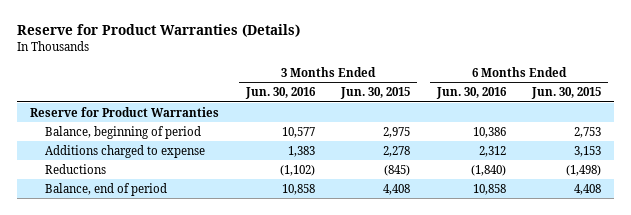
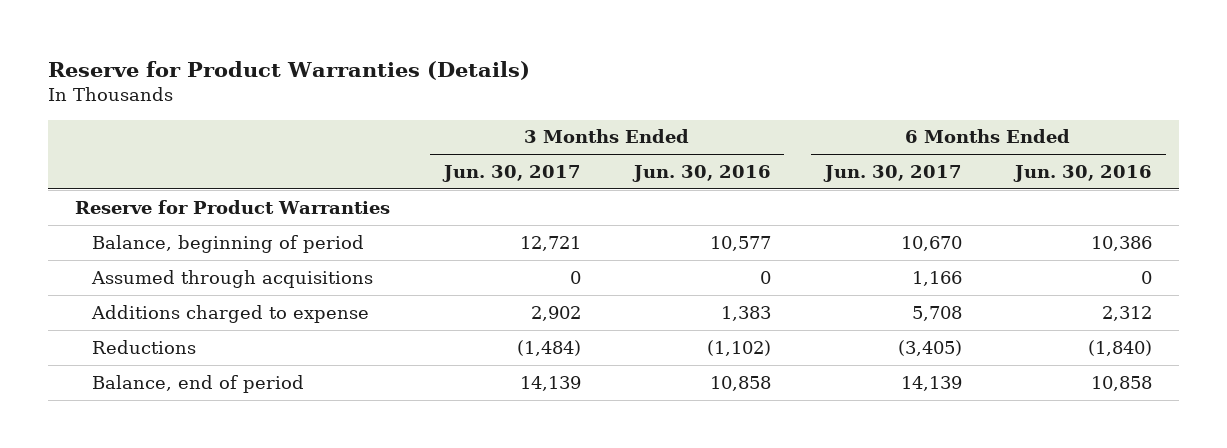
[340,87,411,100] Jun. 30, 2015 -> none
[530,87,601,100] Jun. 30, 2015 -> none
none -> [441,165,581,183] Jun. 30, 2017
none -> [822,165,962,183] Jun. 30, 2017
none -> [90,269,373,288] Assumed through acquisitions

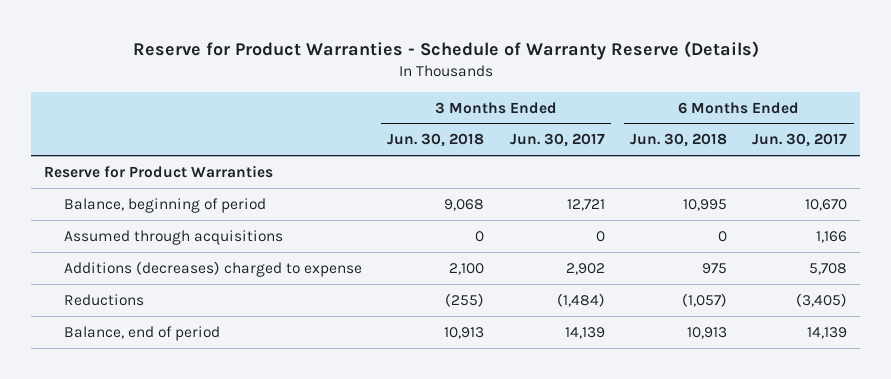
[48,60,531,80] Reserve for Product Warranties (Details) -> [132,41,759,61] Reserve for Product Warranties - Schedule of Warranty Reserve (Details)
[632,165,772,183] Jun. 30, 2016 -> none
[1013,165,1153,183] Jun. 30, 2016 -> none
none -> [387,133,485,148] Jun. 30, 2018
none -> [630,133,728,148] Jun. 30, 2018
[90,304,369,323] Additions charged to expense -> [64,260,363,277] Additions (decreases) charged to expense

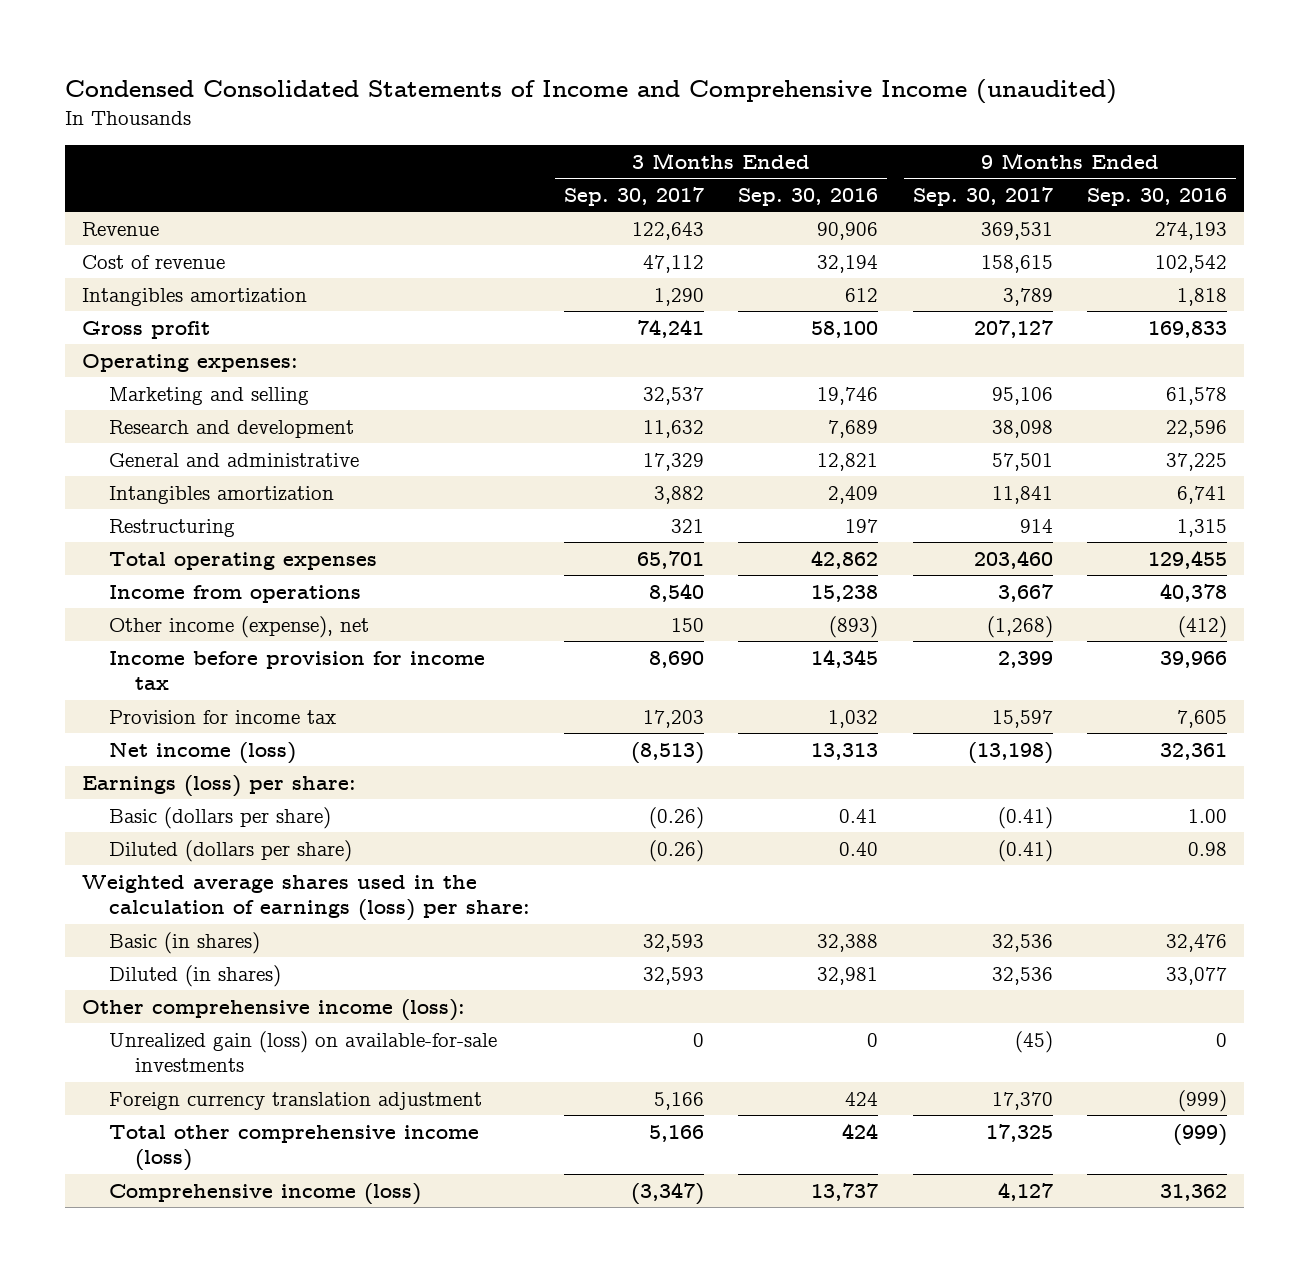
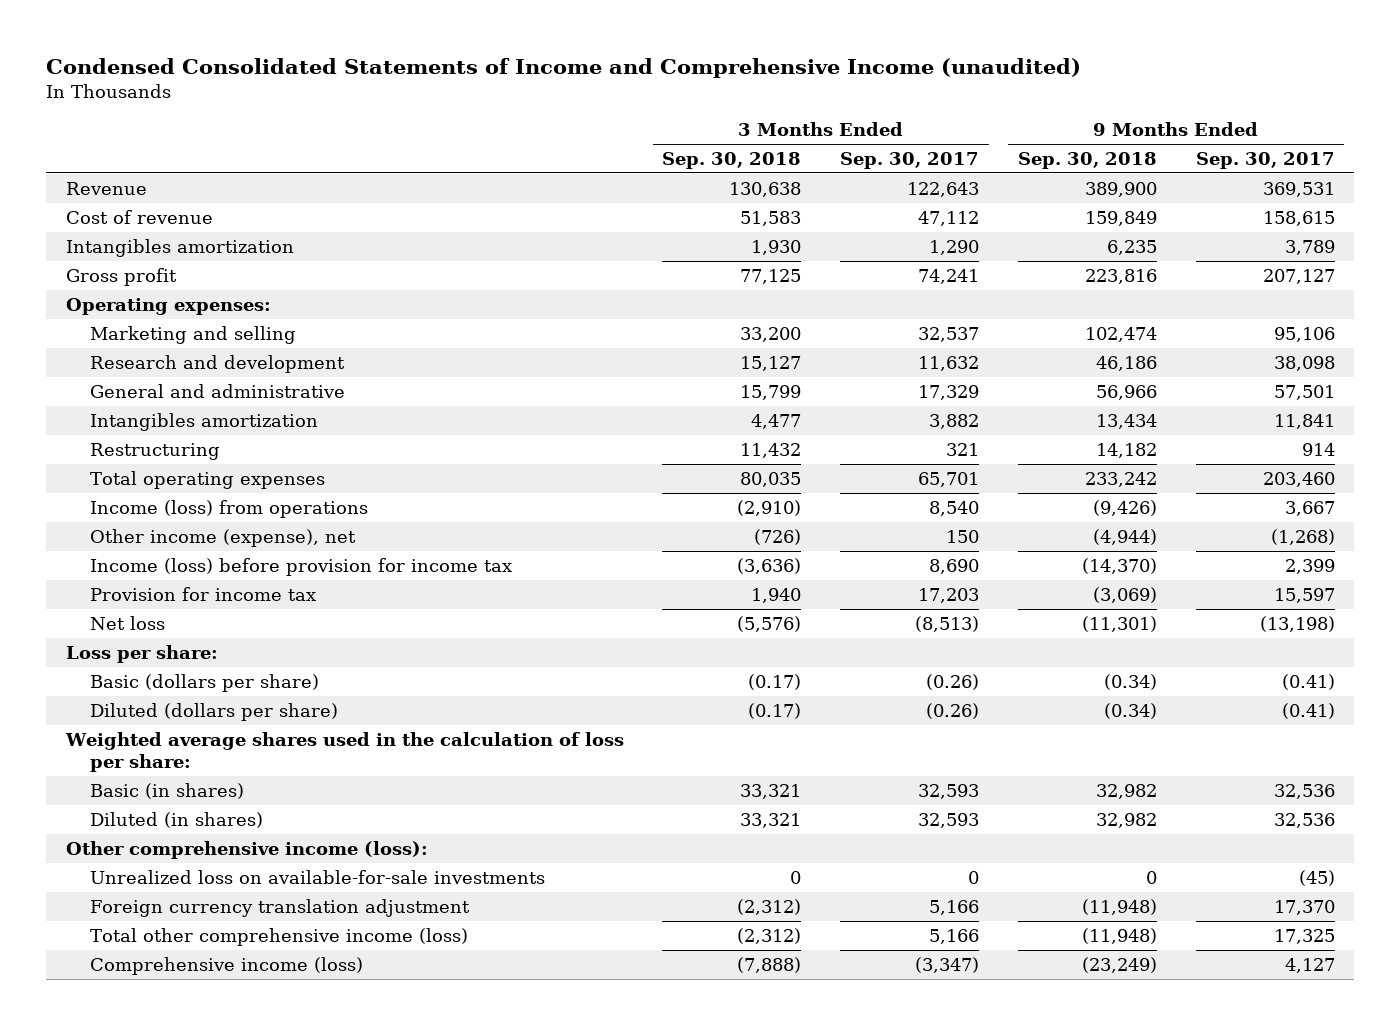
[738,188,879,207] Sep. 30, 2016 -> none
[1087,188,1228,207] Sep. 30, 2016 -> none
none -> [662,151,802,169] Sep. 30, 2018
none -> [1017,151,1157,169] Sep. 30, 2018
[108,584,361,603] Income from operations -> [89,499,368,518] Income (loss) from operations
[108,650,485,691] Income before provision for income tax -> [89,557,512,576] Income (loss) before provision for income tax
[108,741,296,764] Net income (loss) -> [89,615,165,630] Net loss
[82,774,357,797] Earnings (loss) per share: -> [65,644,218,663] Loss per share:
[82,874,530,922] Weighted average shares used in the calculation of earnings (loss) per share: -> [64,731,624,772] Weighted average shares used in the calculation of loss per share:
[108,1030,497,1073] Unrealized gain (loss) on available-for-sale investments -> [89,869,545,884] Unrealized loss on available-for-sale investments

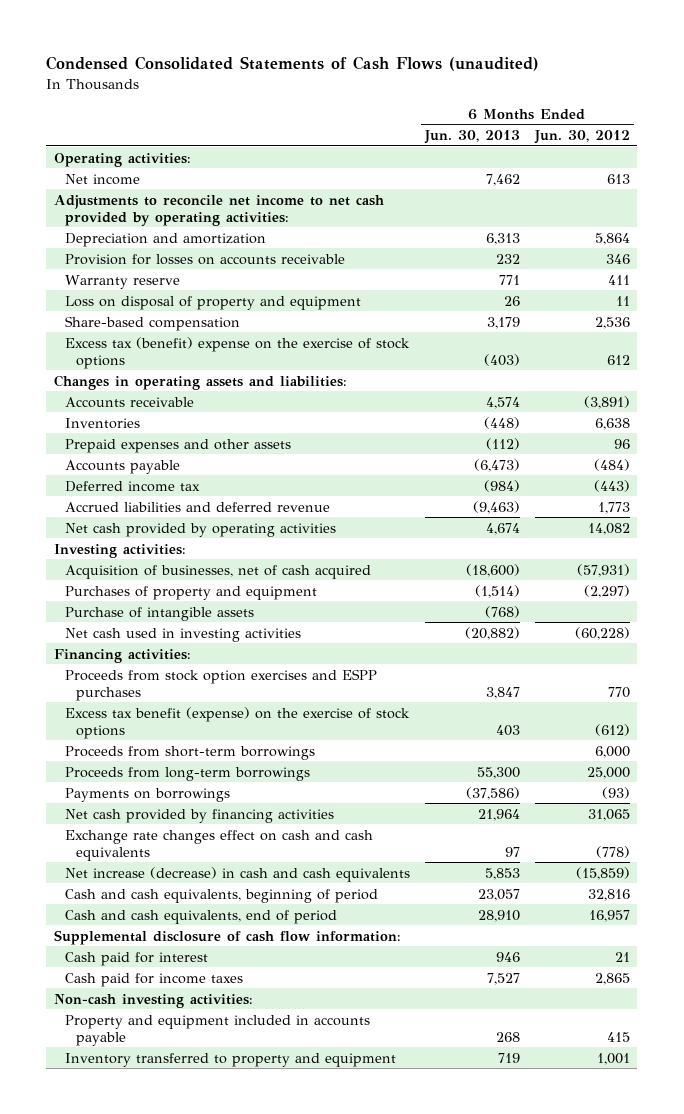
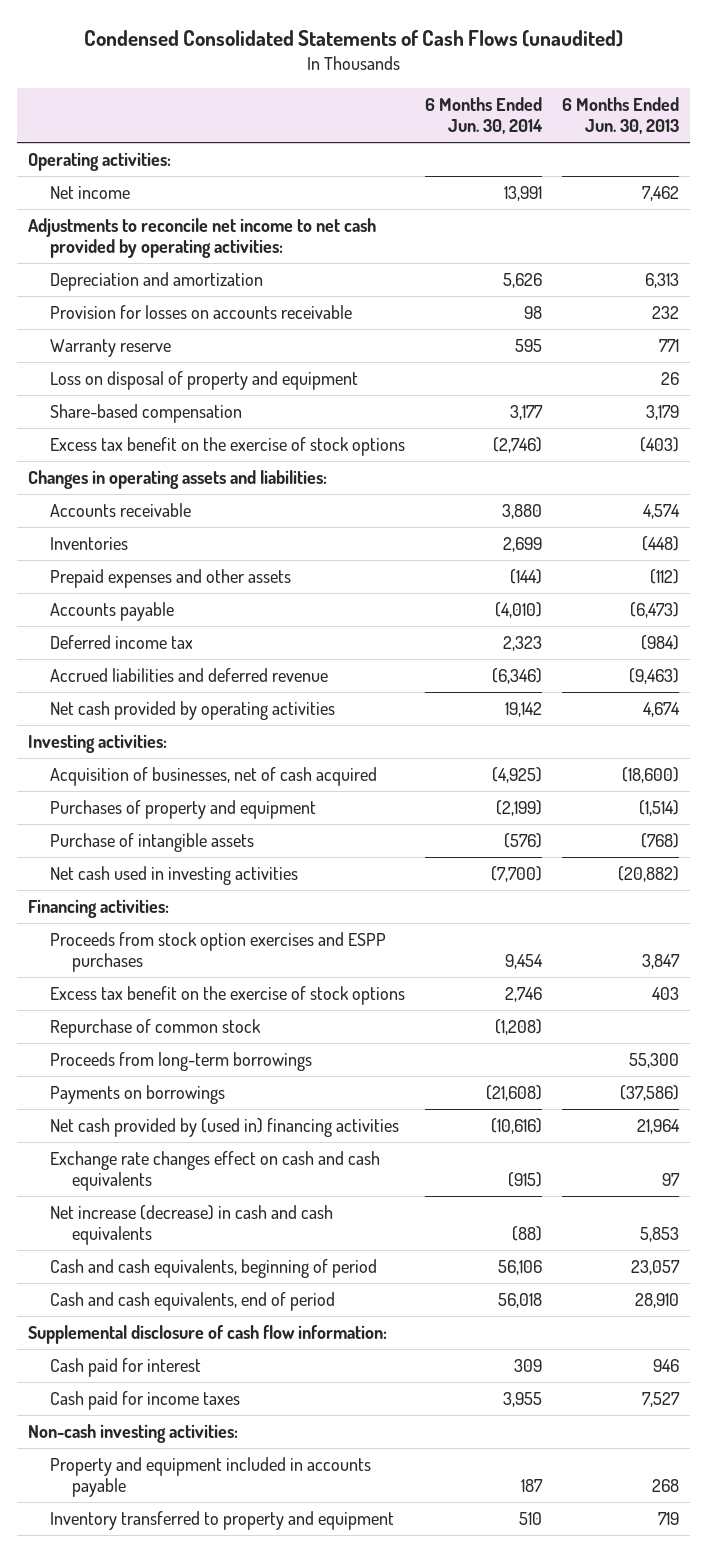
[533,130,630,145] Jun. 30, 2012 -> none
none -> [425,97,544,135] 6 Months Ended Jun. 30, 2014
[64,336,410,369] Excess tax (benefit) expense on the exercise of stock options -> [49,437,405,457] Excess tax benefit on the exercise of stock options
[64,745,315,760] Proceeds from short-term borrowings -> none
[64,706,410,739] Excess tax benefit (expense) on the exercise of stock options -> [49,986,405,1006] Excess tax benefit on the exercise of stock options
none -> [49,1019,261,1039] Repurchase of common stock
[64,808,334,823] Net cash provided by financing activities -> [49,1118,399,1138] Net cash provided by (used in) financing activities

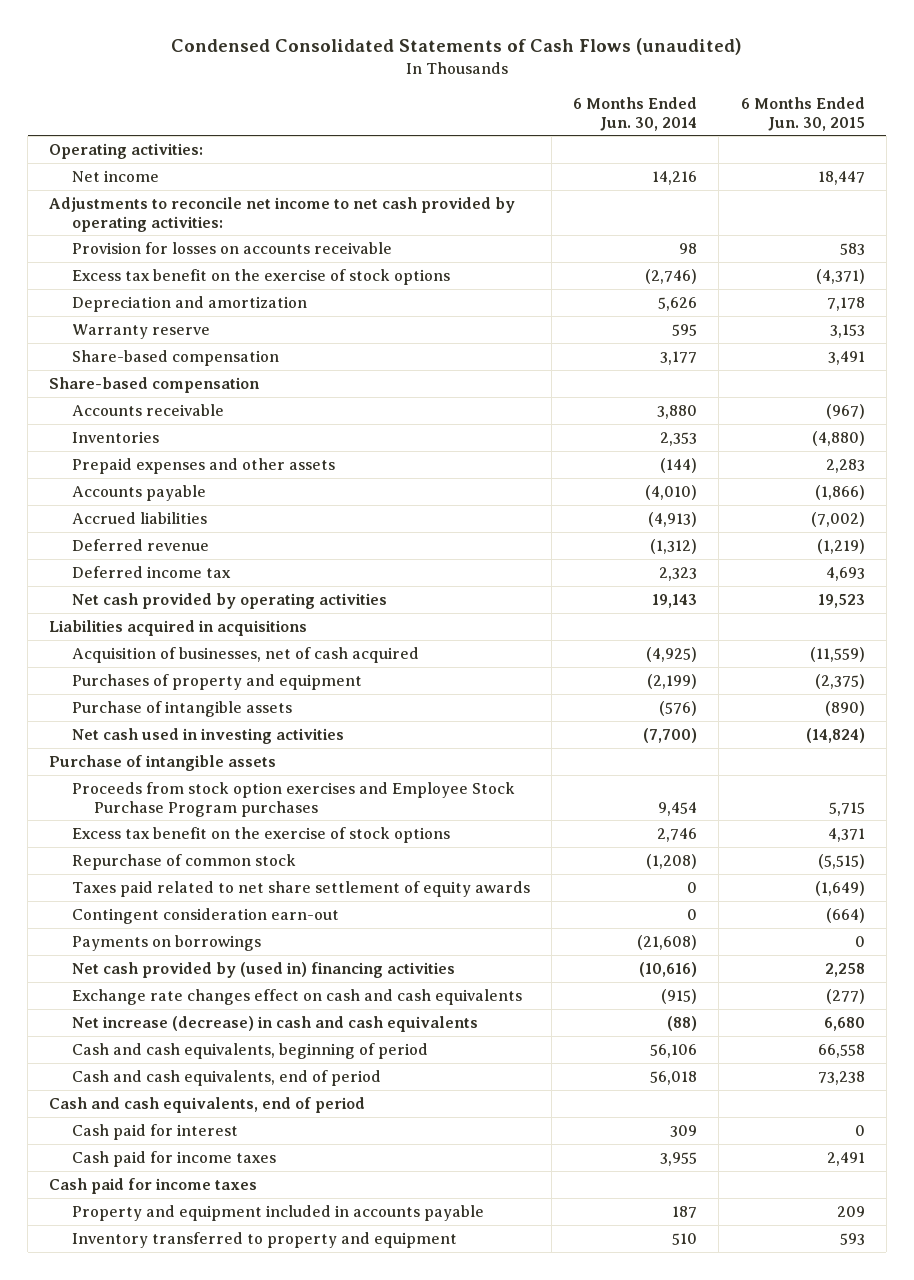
[562,97,680,135] 6 Months Ended Jun. 30, 2013 -> none
none -> [740,96,865,131] 6 Months Ended Jun. 30, 2015
[504,186,543,202] 13,991 -> [652,170,698,185] 14,216
[49,437,405,457] Excess tax benefit on the exercise of stock options -> [71,268,450,285] Excess tax benefit on the exercise of stock options
[49,272,263,292] Depreciation and amortization -> [71,295,307,312] Depreciation and amortization
[49,371,358,391] Loss on disposal of property and equipment -> none
[27,470,327,490] Changes in operating assets and liabilities: -> [49,376,261,393] Share-based compensation
[503,537,543,553] 2,699 -> [660,431,698,446] 2,353
none -> [71,511,207,524] Accrued liabilities
none -> [71,538,209,551] Deferred revenue
[49,668,328,683] Accrued liabilities and deferred revenue -> none
[505,702,543,718] 19,142 -> [652,593,698,608] 19,143
[27,734,167,754] Investing activities: -> [49,619,308,636] Liabilities acquired in acquisitions
[27,899,169,919] Financing activities: -> [49,754,277,771] Purchase of intangible assets
[49,932,386,973] Proceeds from stock option exercises and ESPP purchases -> [71,781,515,817] Proceeds from stock option exercises and Employee Stock Purchase Program purchases
[49,1052,312,1072] Proceeds from long-term borrowings -> none
none -> [71,880,530,897] Taxes paid related to net share settlement of equity awards
none -> [71,907,339,924] Contingent consideration earn-out
[27,1325,387,1345] Supplemental disclosure of cash flow information: -> [49,1096,366,1113] Cash and cash equivalents, end of period
[27,1424,238,1444] Non-cash investing activities: -> [49,1177,258,1194] Cash paid for income taxes

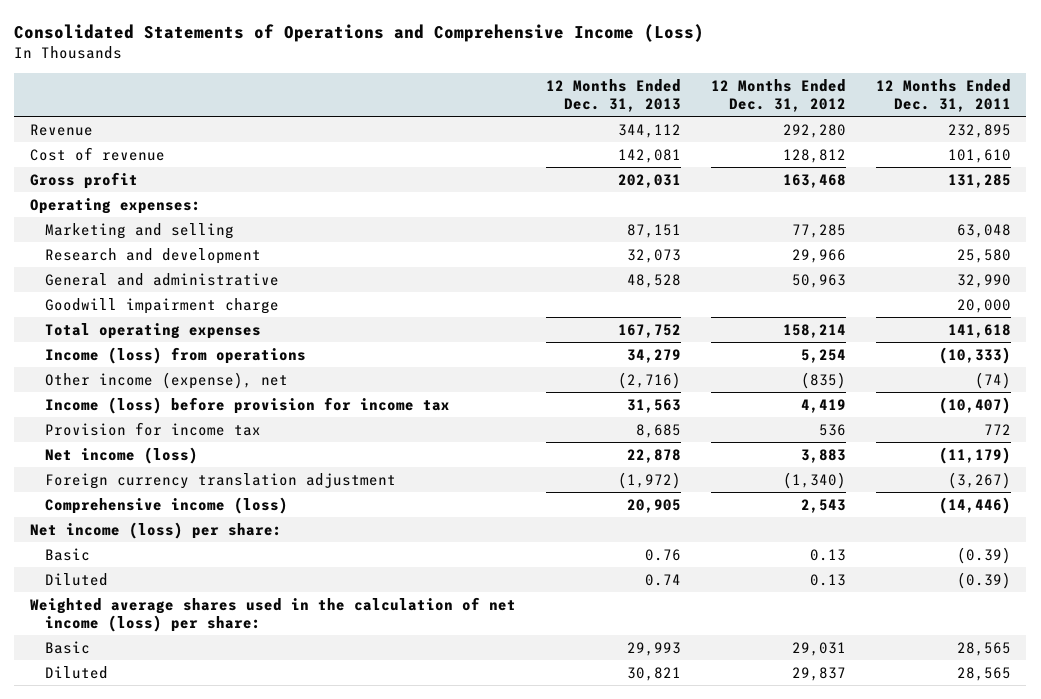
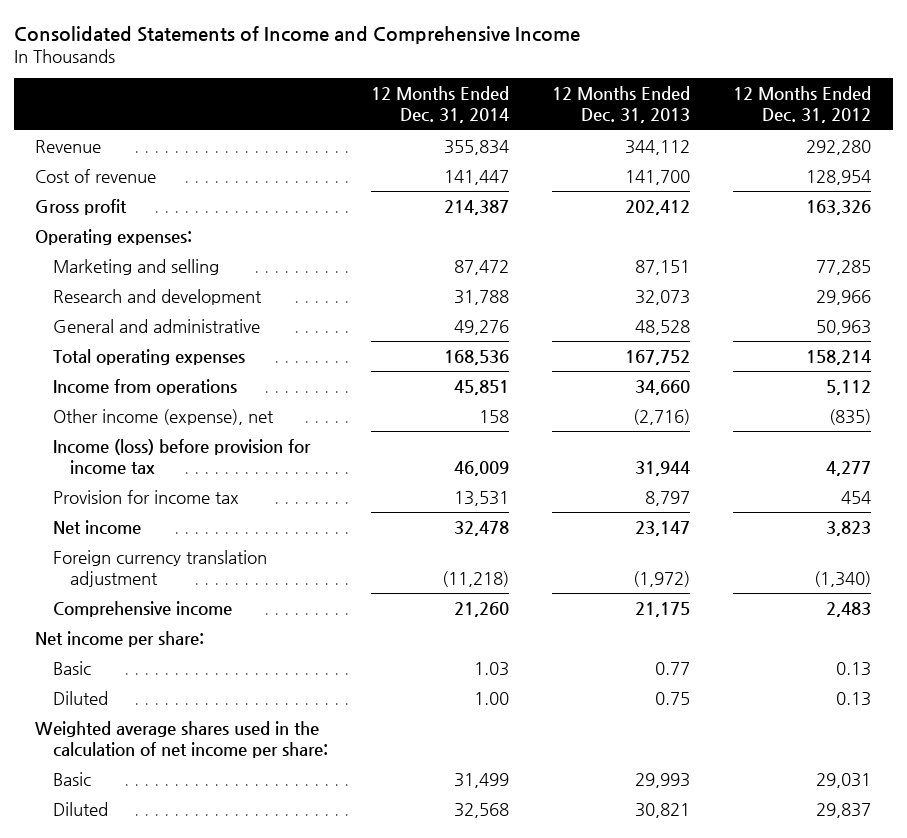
[14,23,705,42] Consolidated Statements of Operations and Comprehensive Income (Loss) -> [13,25,580,44] Consolidated Statements of Income and Comprehensive Income
[876,78,1012,112] 12 Months Ended Dec. 31, 2011 -> none
none -> [370,86,509,124] 12 Months Ended Dec. 31, 2014
[617,148,681,163] 142,081 -> [625,169,691,185] 141,700
[782,148,846,163] 128,812 -> [806,169,872,185] 128,954
[617,173,681,188] 202,031 -> [625,199,691,215] 202,412
[782,173,846,188] 163,468 -> [806,199,872,215] 163,326
[44,297,279,314] Goodwill impairment charge -> none
[44,346,306,364] Income (loss) from operations -> [52,378,237,395] Income from operations
[626,348,681,363] 34,279 -> [635,379,691,395] 34,660
[800,348,846,363] 5,254 -> [826,379,872,395] 5,112
[626,398,681,413] 31,563 -> [635,460,691,476] 31,944
[800,398,846,413] 4,419 -> [826,460,872,476] 4,277
[635,423,681,438] 8,685 -> [645,490,691,506] 8,797
[818,423,846,436] 536 -> [841,490,872,504] 454
[44,446,198,464] Net income (loss) -> [52,519,141,535] Net income
[626,448,681,463] 22,878 -> [635,520,691,536] 23,147
[800,448,846,463] 3,883 -> [826,520,872,536] 3,823
[44,496,288,514] Comprehensive income (loss) -> [52,600,232,617] Comprehensive income
[626,498,681,513] 20,905 -> [635,601,691,617] 21,175
[800,498,846,513] 2,543 -> [826,601,872,617] 2,483
[29,521,282,539] Net income (loss) per share: -> [35,630,205,647] Net income per share:
[644,548,681,561] 0.76 -> [655,661,691,675] 0.77
[644,573,681,586] 0.74 -> [655,691,691,705] 0.75
[29,596,516,632] Weighted average shares used in the calculation of net income (loss) per share: -> [35,720,328,758] Weighted average shares used in the calculation of net income per share:

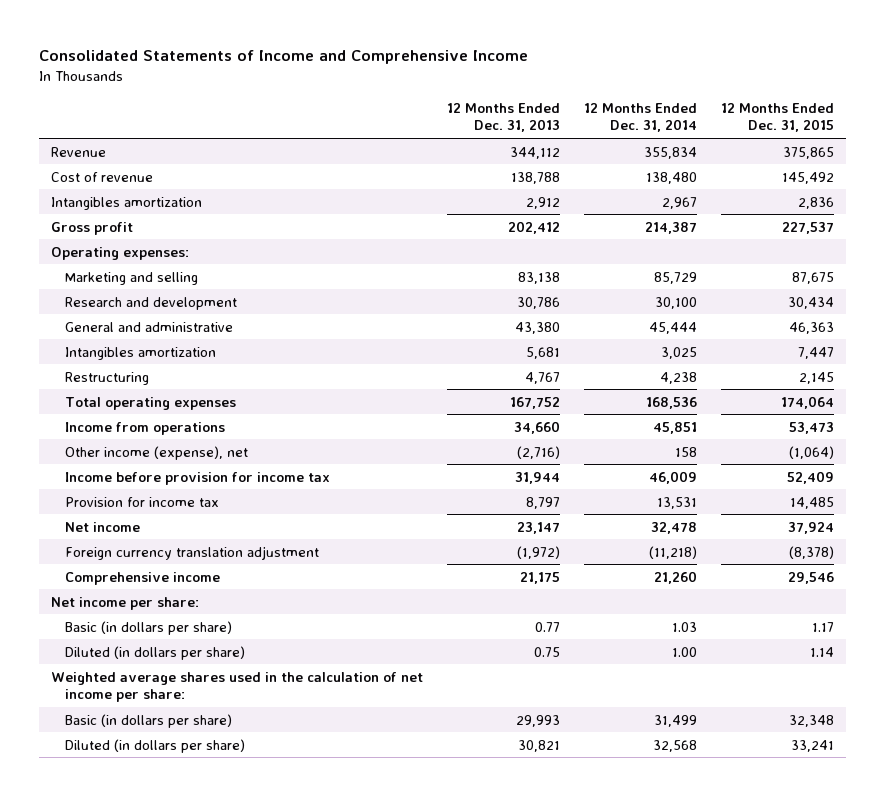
[733,86,872,124] 12 Months Ended Dec. 31, 2012 -> none
none -> [720,102,834,133] 12 Months Ended Dec. 31, 2015
[443,169,509,185] 141,447 -> [645,171,697,184] 138,480
[625,169,691,185] 141,700 -> [510,171,560,184] 138,788
none -> [50,196,202,210] Intangibles amortization
[453,259,509,275] 87,472 -> [653,271,697,284] 85,729
[635,259,691,275] 87,151 -> [517,271,560,284] 83,138
[453,289,509,305] 31,788 -> [654,296,697,309] 30,100
[635,289,691,305] 32,073 -> [516,296,560,309] 30,786
[453,319,509,335] 49,276 -> [648,321,697,334] 45,444
[635,319,691,335] 48,528 -> [514,321,560,334] 43,380
none -> [64,346,216,360] Intangibles amortization
none -> [64,371,149,385] Restructuring
[52,438,311,475] Income (loss) before provision for income tax -> [64,471,330,485] Income before provision for income tax
[52,660,91,675] Basic -> [64,620,232,635] Basic (in dollars per share)
[52,690,108,705] Diluted -> [64,645,245,660] Diluted (in dollars per share)
[52,771,91,786] Basic -> [64,713,232,728] Basic (in dollars per share)
[52,801,108,816] Diluted -> [64,738,245,753] Diluted (in dollars per share)

